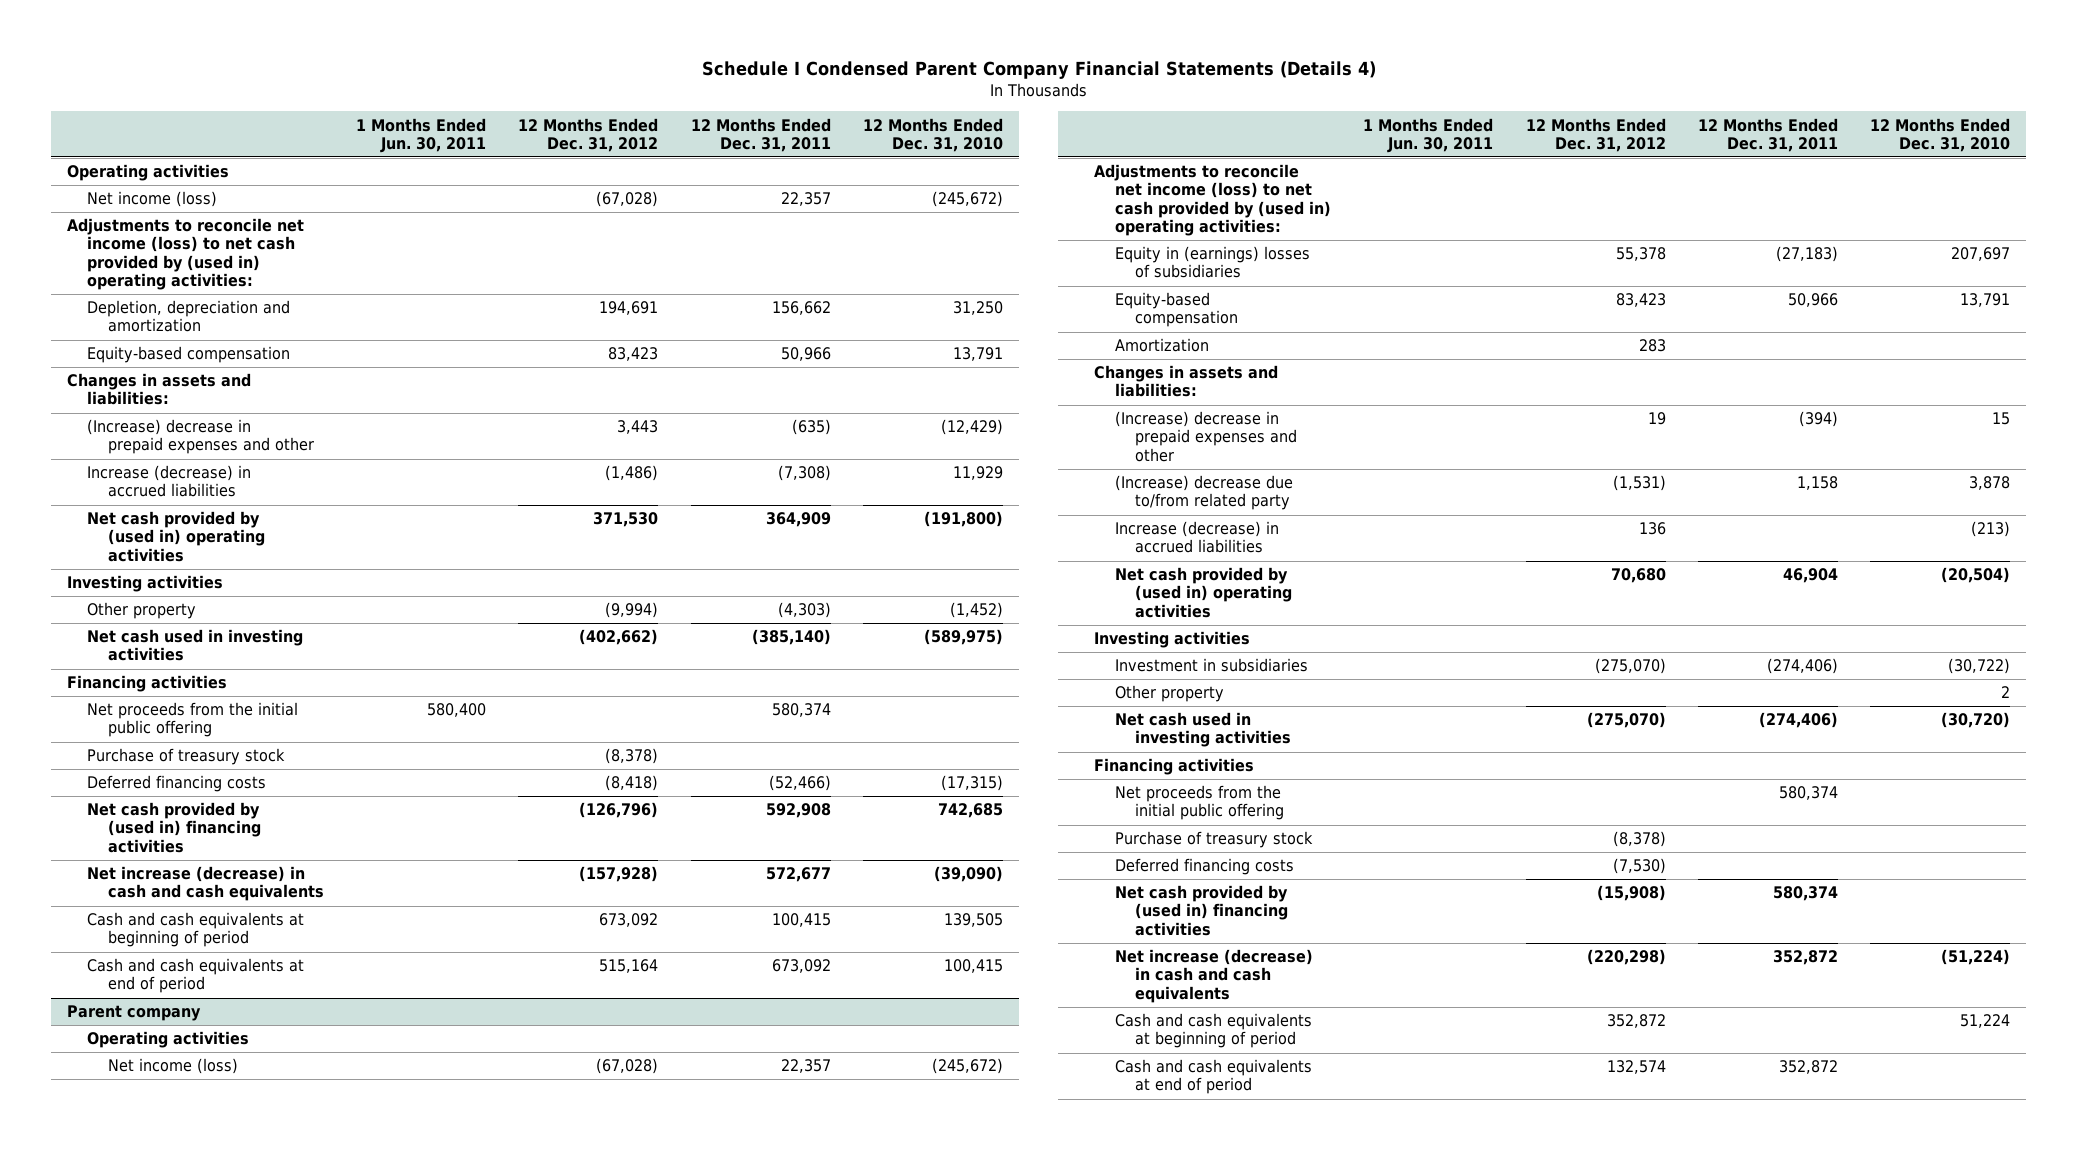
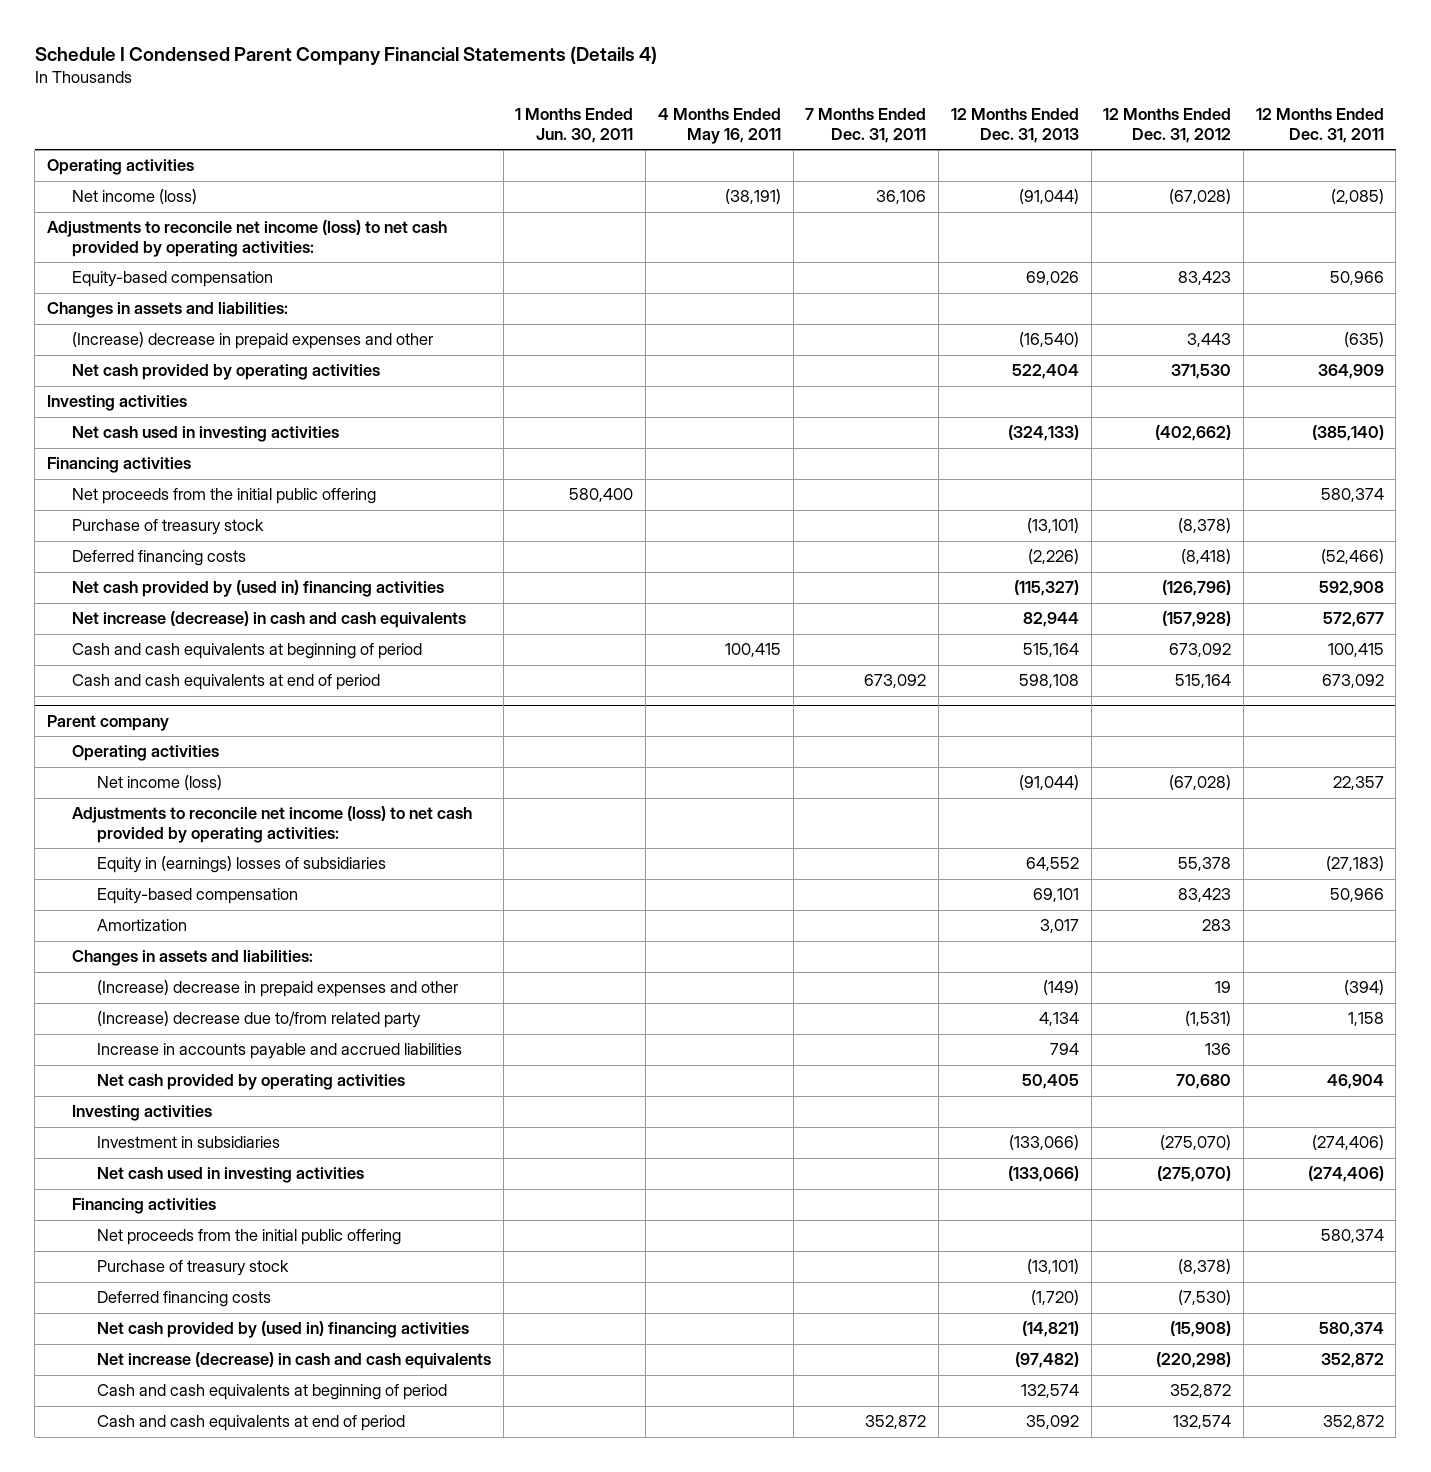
[862,117,1003,152] 12 Months Ended Dec. 31, 2010 -> none
none -> [657,108,781,144] 4 Months Ended May 16, 2011
none -> [805,108,927,143] 7 Months Ended Dec. 31, 2011
none -> [950,108,1079,143] 12 Months Ended Dec. 31, 2013
[87,300,291,333] Depletion, depreciation and amortization -> none
[780,192,831,207] 22,357 -> [1330,189,1384,205] (2,085)
[66,218,304,290] Adjustments to reconcile net income (loss) to net cash provided by (used in) operating activities: -> [47,220,448,257] Adjustments to reconcile net income (loss) to net cash provided by operating activities:
[87,465,252,498] Increase (decrease) in accrued liabilities -> none
[87,511,265,562] Net cash provided by (used in) operating activities -> [72,364,381,381] Net cash provided by operating activities
[87,602,197,620] Other property -> none
[1094,164,1331,236] Adjustments to reconcile net income (loss) to net cash provided by (used in) operating activities: -> [72,806,473,843] Adjustments to reconcile net income (loss) to net cash provided by operating activities:
[1114,521,1279,554] Increase (decrease) in accrued liabilities -> [96,1043,462,1060] Increase in accounts payable and accrued liabilities
[1114,567,1293,618] Net cash provided by (used in) operating activities -> [96,1074,405,1091] Net cash provided by operating activities
[1114,685,1224,703] Other property -> none

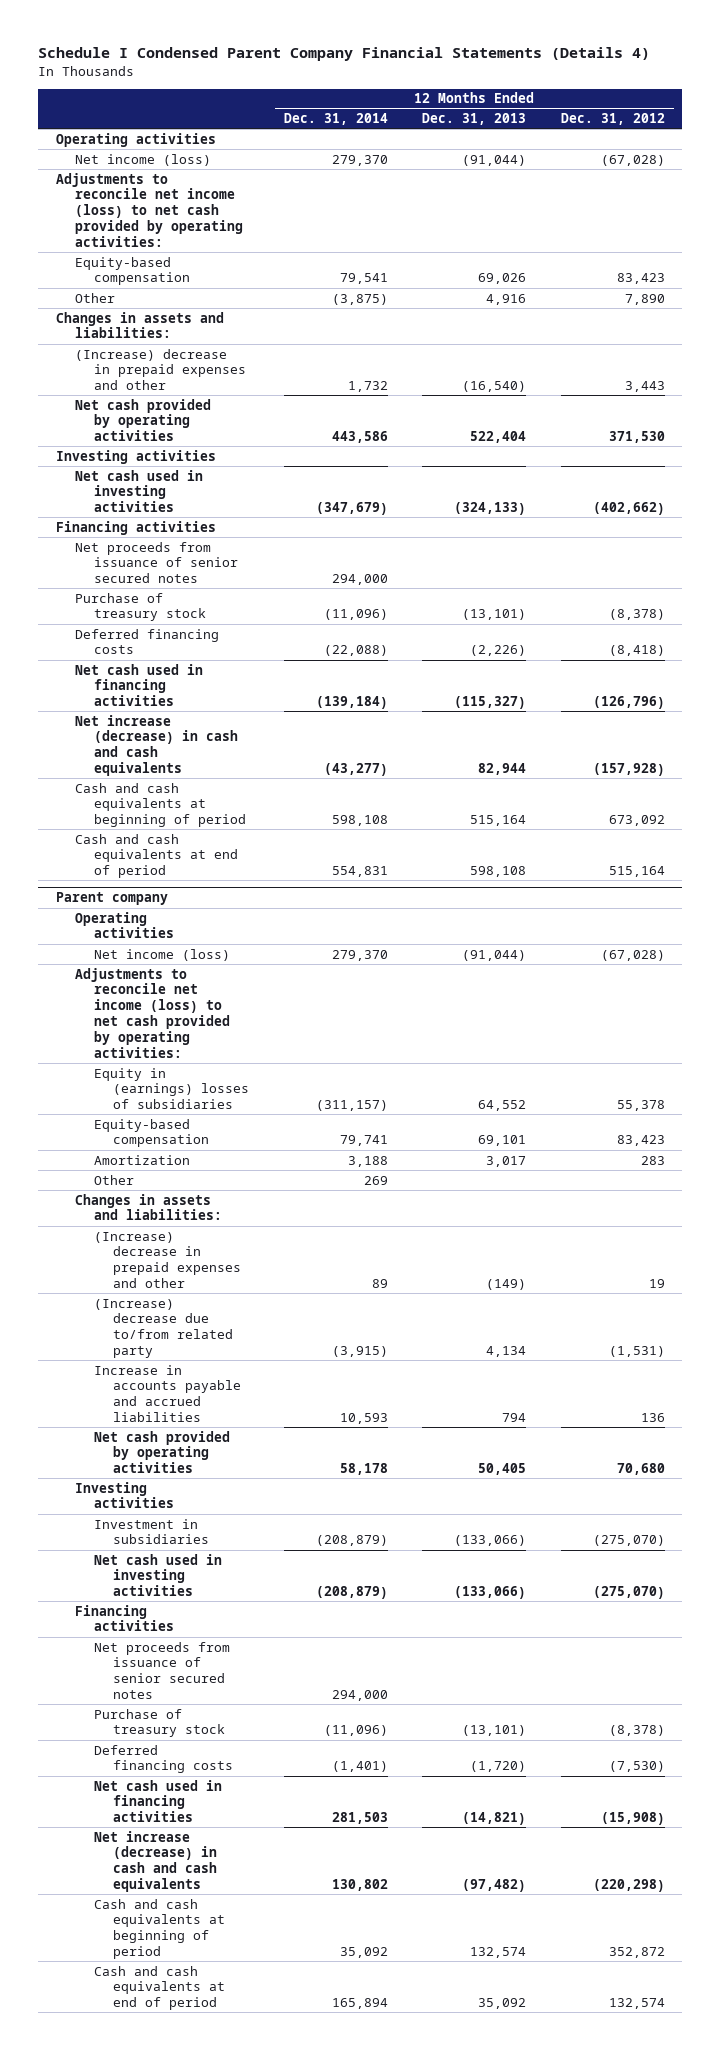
[515,108,634,143] 1 Months Ended Jun. 30, 2011 -> none
[657,108,781,144] 4 Months Ended May 16, 2011 -> none
[805,108,927,143] 7 Months Ended Dec. 31, 2011 -> none
[1255,108,1384,143] 12 Months Ended Dec. 31, 2011 -> none
none -> [283,113,388,126] Dec. 31, 2014
none -> [74,292,115,303] Other
[72,488,377,505] Net proceeds from the initial public offering -> none
none -> [74,541,239,584] Net proceeds from issuance of senior secured notes
[72,580,445,598] Net cash provided by (used in) financing activities -> [74,663,203,707] Net cash used in financing activities
none -> [94,1174,135,1185] Other
[96,1229,401,1246] Net proceeds from the initial public offering -> none
none -> [94,1641,231,1700] Net proceeds from issuance of senior secured notes
[96,1321,469,1339] Net cash provided by (used in) financing activities -> [94,1779,223,1823] Net cash used in financing activities

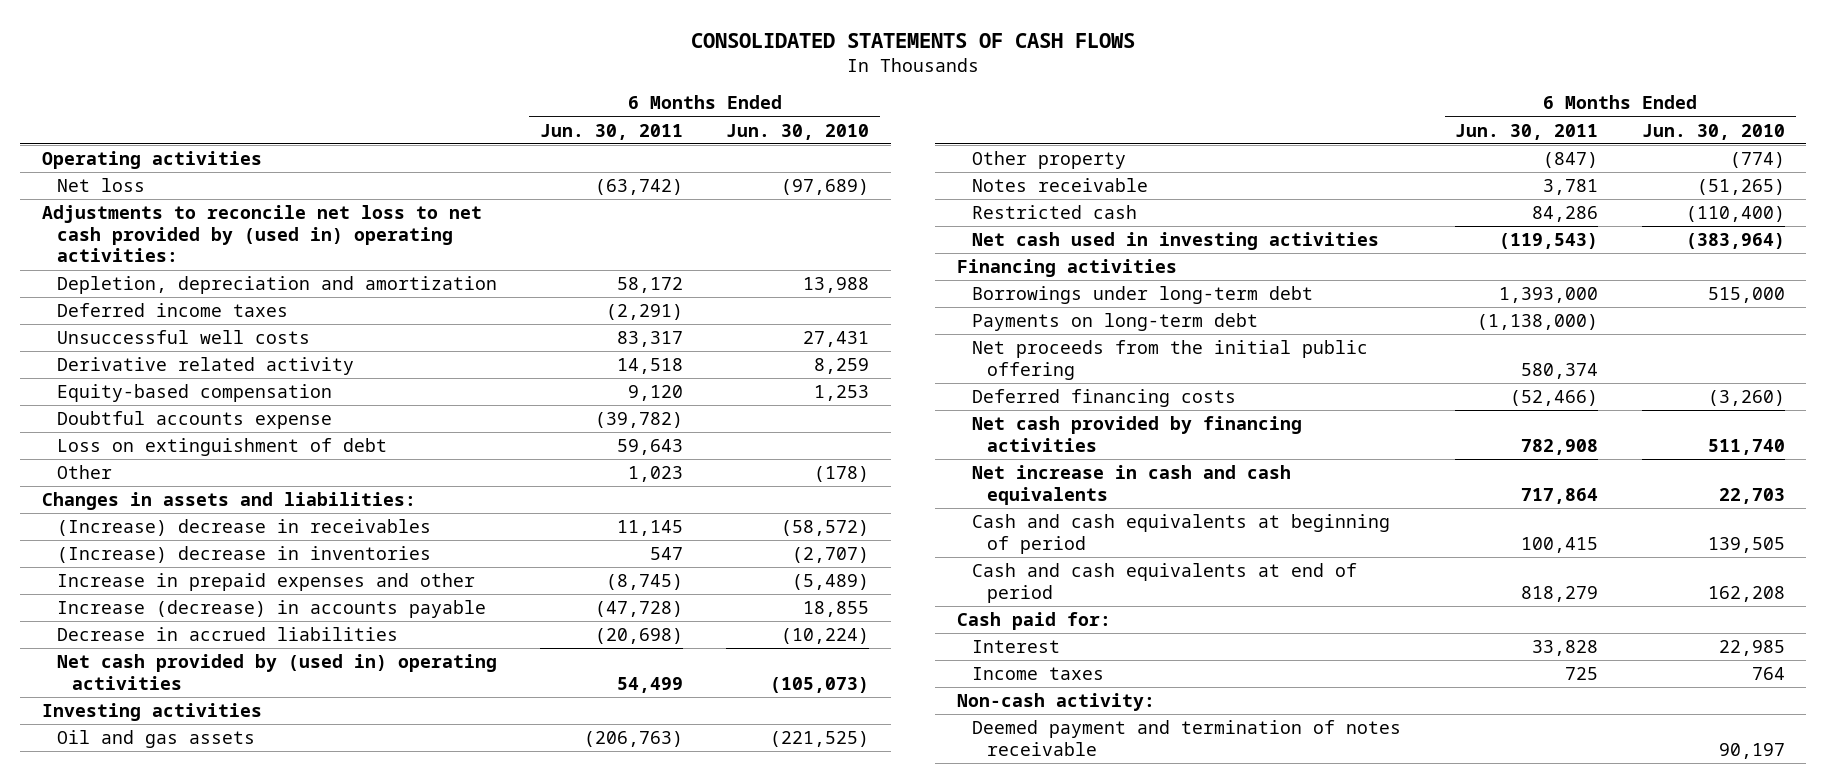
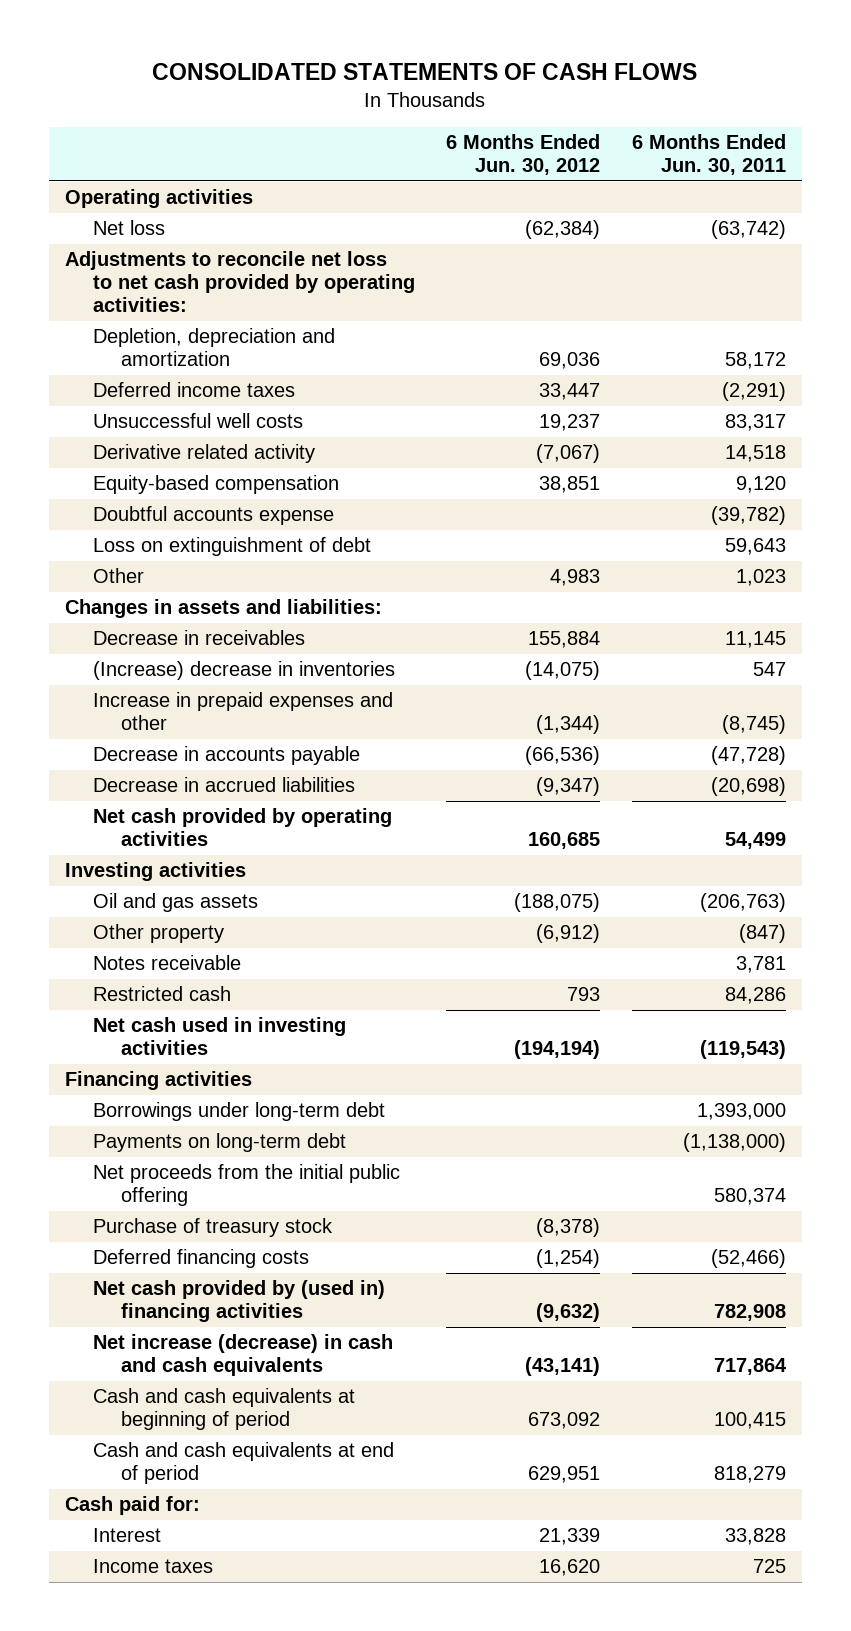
[726,123,870,140] Jun. 30, 2010 -> none
none -> [446,134,601,176] 6 Months Ended Jun. 30, 2012
[41,205,482,263] Adjustments to reconcile net loss to net cash provided by (used in) operating activities: -> [64,251,415,313] Adjustments to reconcile net loss to net cash provided by operating activities:
[56,519,431,537] (Increase) decrease in receivables -> [92,630,305,646] Decrease in receivables
[56,600,486,619] Increase (decrease) in accounts payable -> [92,746,360,766] Decrease in accounts payable
[56,654,497,690] Net cash provided by (used in) operating activities -> [92,808,392,847] Net cash provided by operating activities
none -> [92,1218,333,1238] Purchase of treasury stock
[972,416,1303,452] Net cash provided by financing activities -> [92,1280,385,1323] Net cash provided by (used in) financing activities
[972,465,1292,505] Net increase in cash and cash equivalents -> [92,1334,393,1377] Net increase (decrease) in cash and cash equivalents
[956,693,1155,712] Non-cash activity: -> none
[972,720,1402,756] Deemed payment and termination of notes receivable -> none

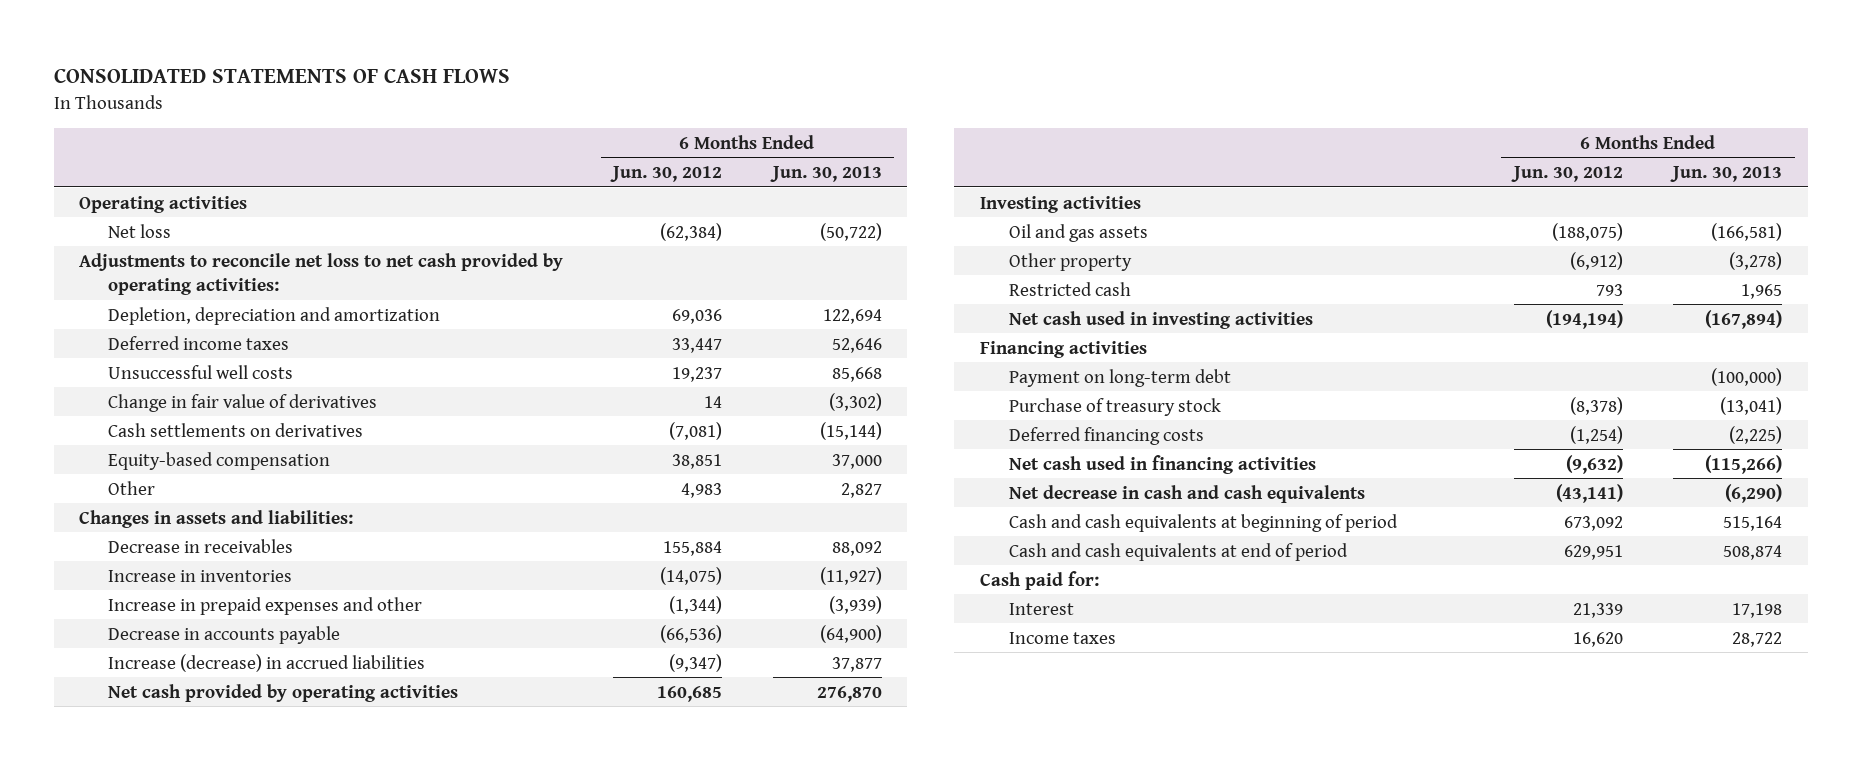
[631,134,786,176] 6 Months Ended Jun. 30, 2011 -> none
none -> [769,165,882,182] Jun. 30, 2013
[92,444,315,464] Derivative related activity -> none
none -> [108,393,378,412] Change in fair value of derivatives
none -> [108,422,364,437] Cash settlements on derivatives
[92,506,334,526] Doubtful accounts expense -> none
[92,537,371,557] Loss on extinguishment of debt -> none
[92,661,395,681] (Increase) decrease in inventories -> [108,569,293,582] Increase in inventories
[92,777,355,793] Decrease in accrued liabilities -> [108,653,426,672] Increase (decrease) in accrued liabilities
[92,955,241,971] Notes receivable -> none
[92,1102,385,1122] Borrowings under long-term debt -> none
[92,1164,400,1207] Net proceeds from the initial public offering -> none
[92,1133,346,1153] Payments on long-term debt -> [1008,368,1231,387] Payment on long-term debt
[92,1280,385,1323] Net cash provided by (used in) financing activities -> [1008,454,1316,474] Net cash used in financing activities
[92,1334,393,1377] Net increase (decrease) in cash and cash equivalents -> [1008,484,1365,503] Net decrease in cash and cash equivalents

